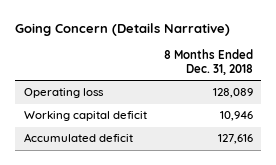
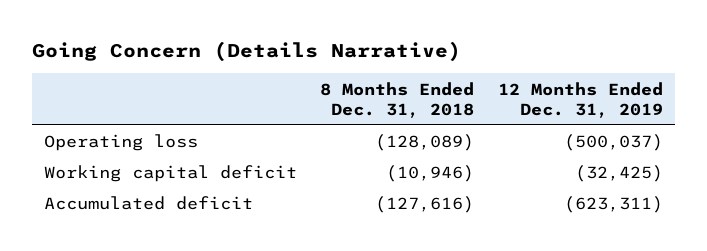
none -> [497,81,663,118] 12 Months Ended Dec. 31, 2019
[212,88,253,99] 128,089 -> [375,134,475,152] (128,089)
[219,111,253,122] 10,946 -> [386,165,475,183] (10,946)
[217,134,253,145] 127,616 -> [375,196,475,214] (127,616)

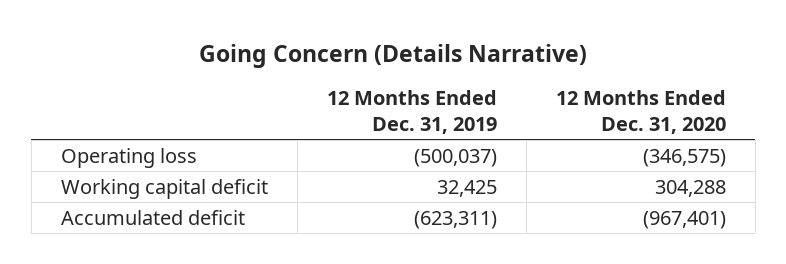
[320,81,475,118] 8 Months Ended Dec. 31, 2018 -> none
none -> [555,90,726,134] 12 Months Ended Dec. 31, 2020
[574,165,663,183] (32,425) -> [436,179,497,197] 32,425

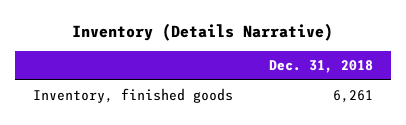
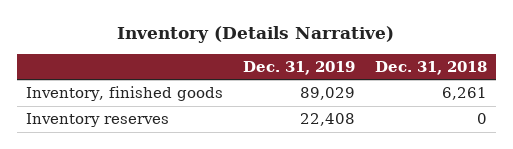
none -> [242,60,355,75] Dec. 31, 2019
none -> [26,113,170,128] Inventory reserves

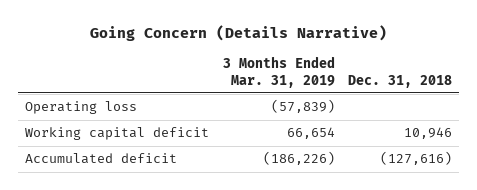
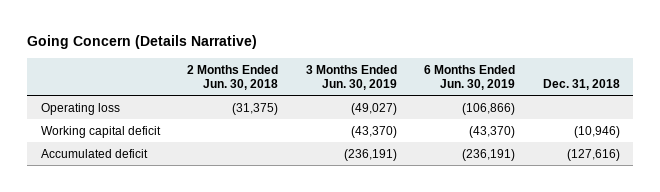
[222,56,335,88] 3 Months Ended Mar. 31, 2019 -> none
none -> [187,64,279,90] 2 Months Ended Jun. 30, 2018
none -> [305,64,397,90] 3 Months Ended Jun. 30, 2019
none -> [424,64,516,90] 6 Months Ended Jun. 30, 2019
[404,127,453,140] 10,946 -> [573,125,620,138] (10,946)

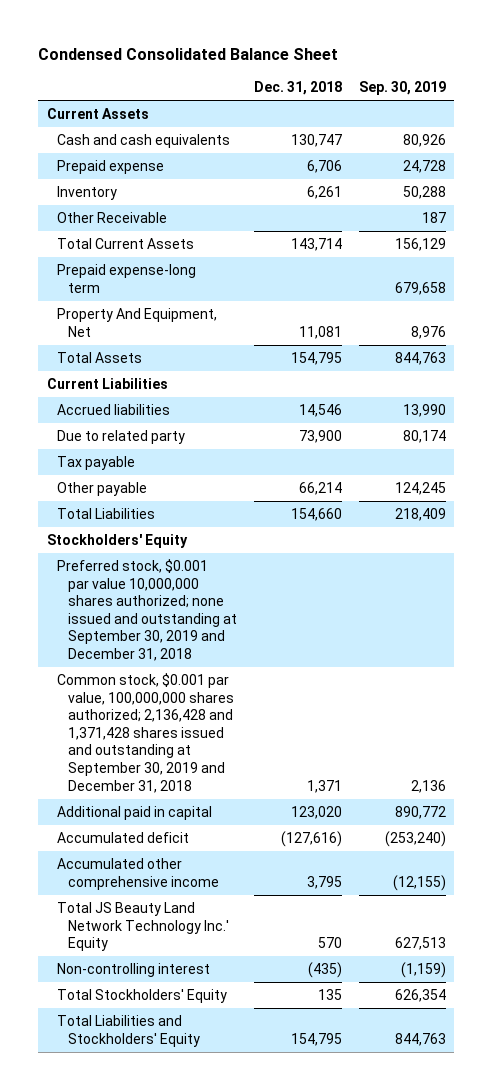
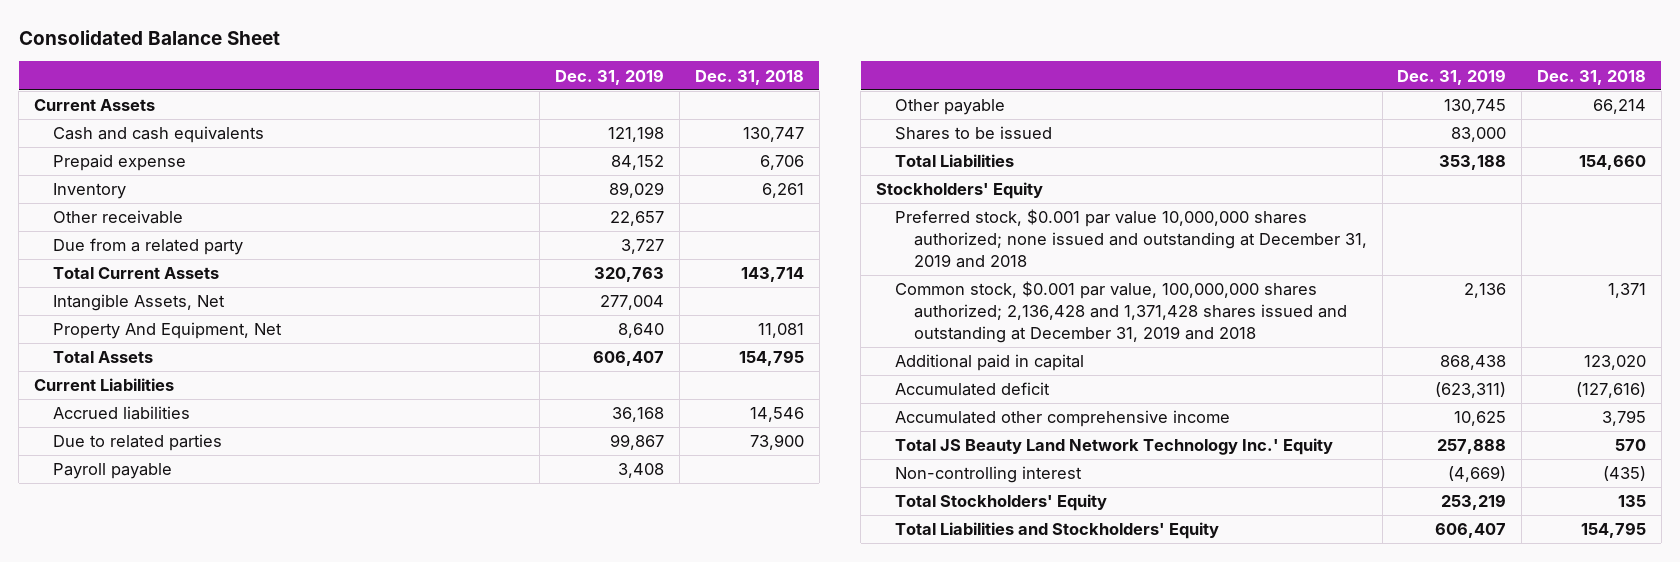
[38,47,339,60] Condensed Consolidated Balance Sheet -> [18,29,280,45] Consolidated Balance Sheet
[358,81,446,96] Sep. 30, 2019 -> none
none -> [555,68,665,85] Dec. 31, 2019
[57,211,168,223] Other Receivable -> [52,210,183,225] Other receivable
none -> [52,238,243,256] Due from a related party
[57,263,197,293] Prepaid expense-long term -> none
none -> [52,294,225,312] Intangible Assets, Net
[57,429,186,444] Due to related party -> [52,434,222,452] Due to related parties
[57,455,136,470] Tax payable -> [52,463,172,480] Payroll payable
none -> [894,126,1052,141] Shares to be issued
[57,558,237,661] Preferred stock, $0.001 par value 10,000,000 shares authorized; none issued and outstanding at September 30, 2019 and December 31, 2018 -> [894,209,1367,268] Preferred stock, $0.001 par value 10,000,000 shares authorized; none issued and outstanding at December 31, 2019 and 2018
[57,672,234,793] Common stock, $0.001 par value, 100,000,000 shares authorized; 2,136,428 and 1,371,428 shares issued and outstanding at September 30, 2019 and December 31, 2018 -> [894,281,1347,343] Common stock, $0.001 par value, 100,000,000 shares authorized; 2,136,428 and 1,371,428 shares issued and outstanding at December 31, 2019 and 2018

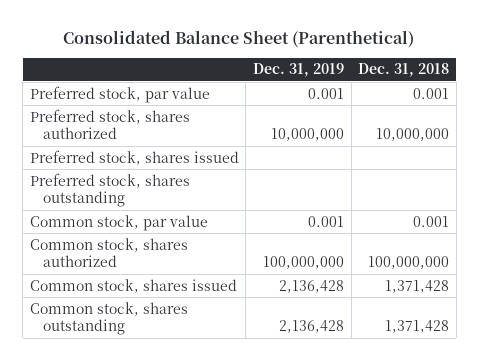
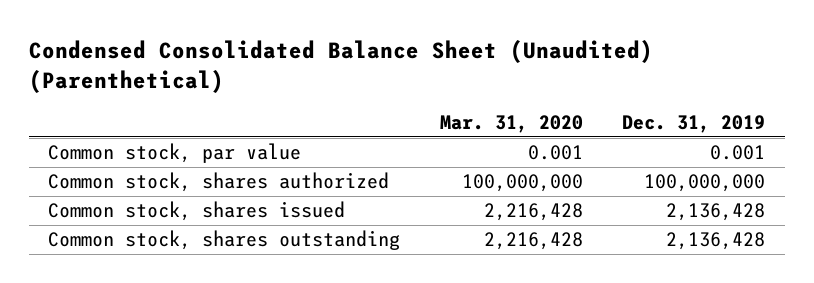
[63,30,415,49] Consolidated Balance Sheet (Parenthetical) -> [28,40,653,94] Condensed Consolidated Balance Sheet (Unaudited) (Parenthetical)
[358,63,450,78] Dec. 31, 2018 -> none
none -> [439,115,583,134] Mar. 31, 2020
[29,85,210,103] Preferred stock, par value -> none
[29,108,190,140] Preferred stock, shares authorized -> none
[29,149,239,165] Preferred stock, shares issued -> none
[29,172,190,208] Preferred stock, shares outstanding -> none

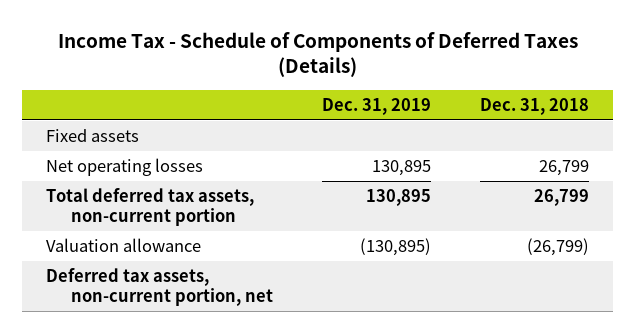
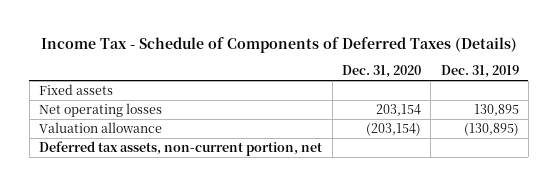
[479,97,589,115] Dec. 31, 2018 -> none
none -> [341,65,421,79] Dec. 31, 2020
[46,187,255,226] Total deferred tax assets, non-current portion -> none

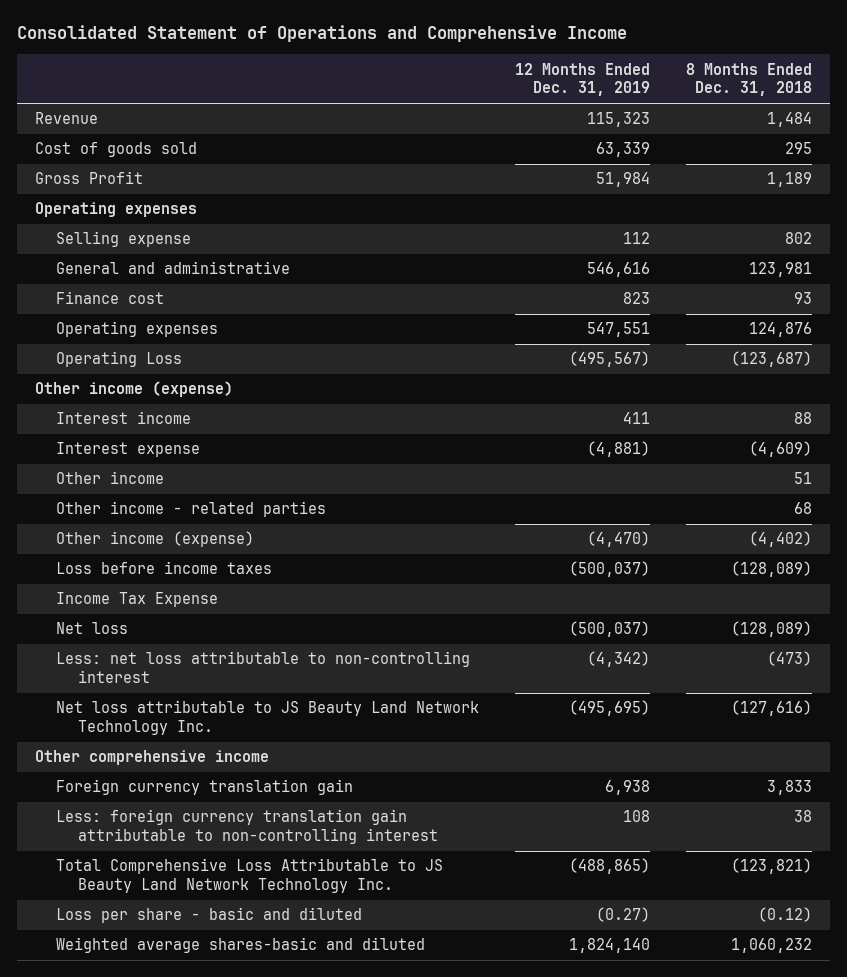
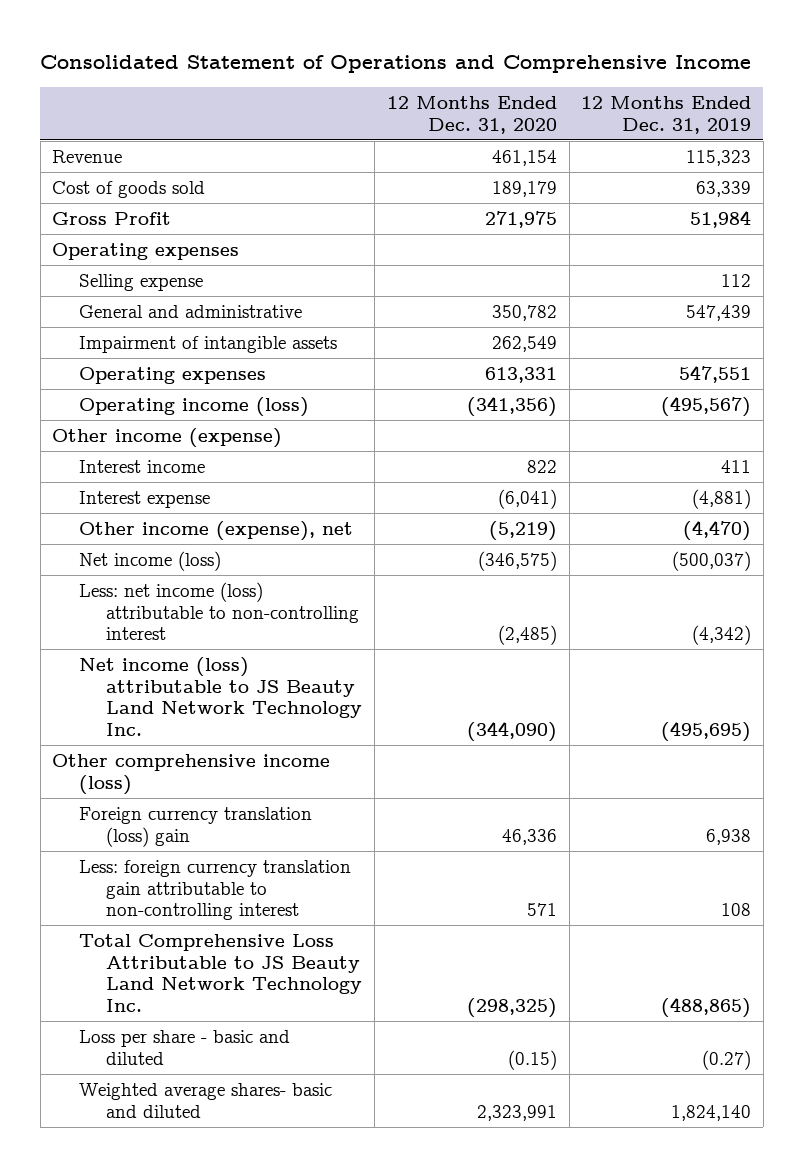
[686,62,813,97] 8 Months Ended Dec. 31, 2018 -> none
none -> [386,95,557,134] 12 Months Ended Dec. 31, 2020
[56,291,165,305] Finance cost -> none
[587,262,651,278] 546,616 -> [686,304,752,321] 547,439
none -> [79,335,338,353] Impairment of intangible assets
[56,351,183,368] Operating Loss -> [79,396,310,417] Operating income (loss)
[56,471,165,485] Other income -> none
[56,501,327,518] Other income - related parties -> none
[56,561,273,575] Loss before income taxes -> none
[56,592,219,608] Income Tax Expense -> none
[56,531,255,548] Other income (expense) -> [79,520,354,541] Other income (expense), net
[56,622,129,635] Net loss -> [79,550,222,571] Net income (loss)
[56,651,471,684] Less: net loss attributable to non-controlling interest -> [79,581,360,641] Less: net income (loss) attributable to non-controlling interest
[56,700,480,736] Net loss attributable to JS Beauty Land Network Technology Inc. -> [79,656,363,736] Net income (loss) attributable to JS Beauty Land Network Technology Inc.
[34,750,269,766] Other comprehensive income -> [52,753,331,795] Other comprehensive income (loss)
[56,779,354,796] Foreign currency translation gain -> [79,806,313,847] Foreign currency translation (loss) gain
[56,937,426,954] Weighted average shares-basic and diluted -> [79,1082,333,1118] Weighted average shares- basic and diluted

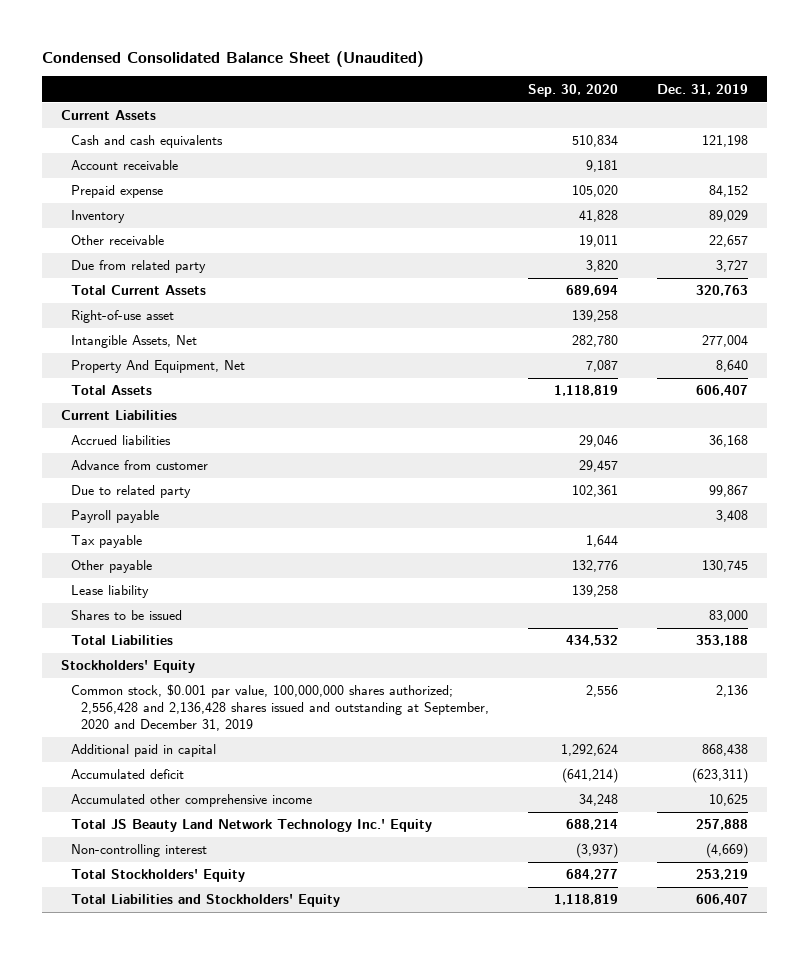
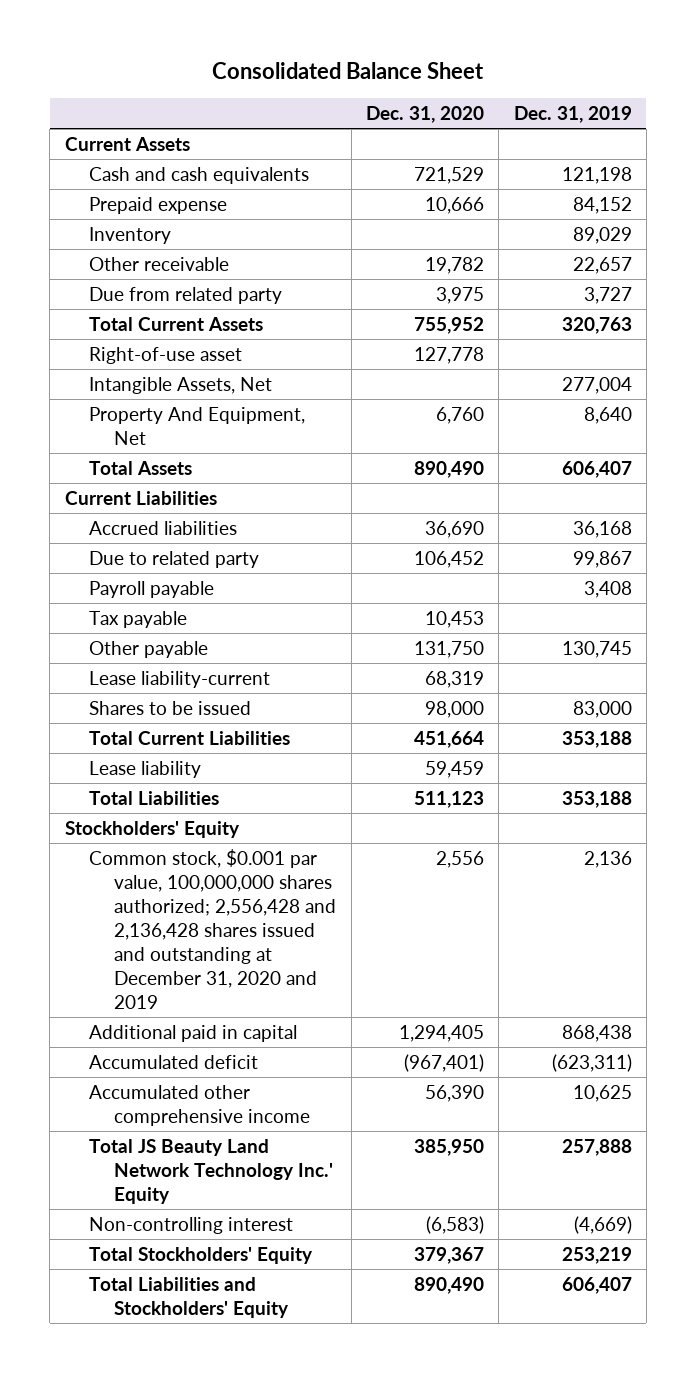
[41,50,424,67] Condensed Consolidated Balance Sheet (Unaudited) -> [212,62,485,80] Consolidated Balance Sheet
[527,83,618,97] Sep. 30, 2020 -> none
none -> [365,106,484,124] Dec. 31, 2020
[71,160,179,171] Account receivable -> none
[71,460,209,471] Advance from customer -> none
none -> [89,670,271,688] Lease liability-current
none -> [89,730,291,745] Total Current Liabilities
[71,585,150,599] Lease liability -> [89,760,202,778] Lease liability
[71,684,490,731] Common stock, $0.001 par value, 100,000,000 shares authorized; 2,556,428 and 2,136,428 shares issued and outstanding at September, 2020 and December 31, 2019 -> [89,848,337,1009] Common stock, $0.001 par value, 100,000,000 shares authorized; 2,556,428 and 2,136,428 shares issued and outstanding at December 31, 2020 and 2019

